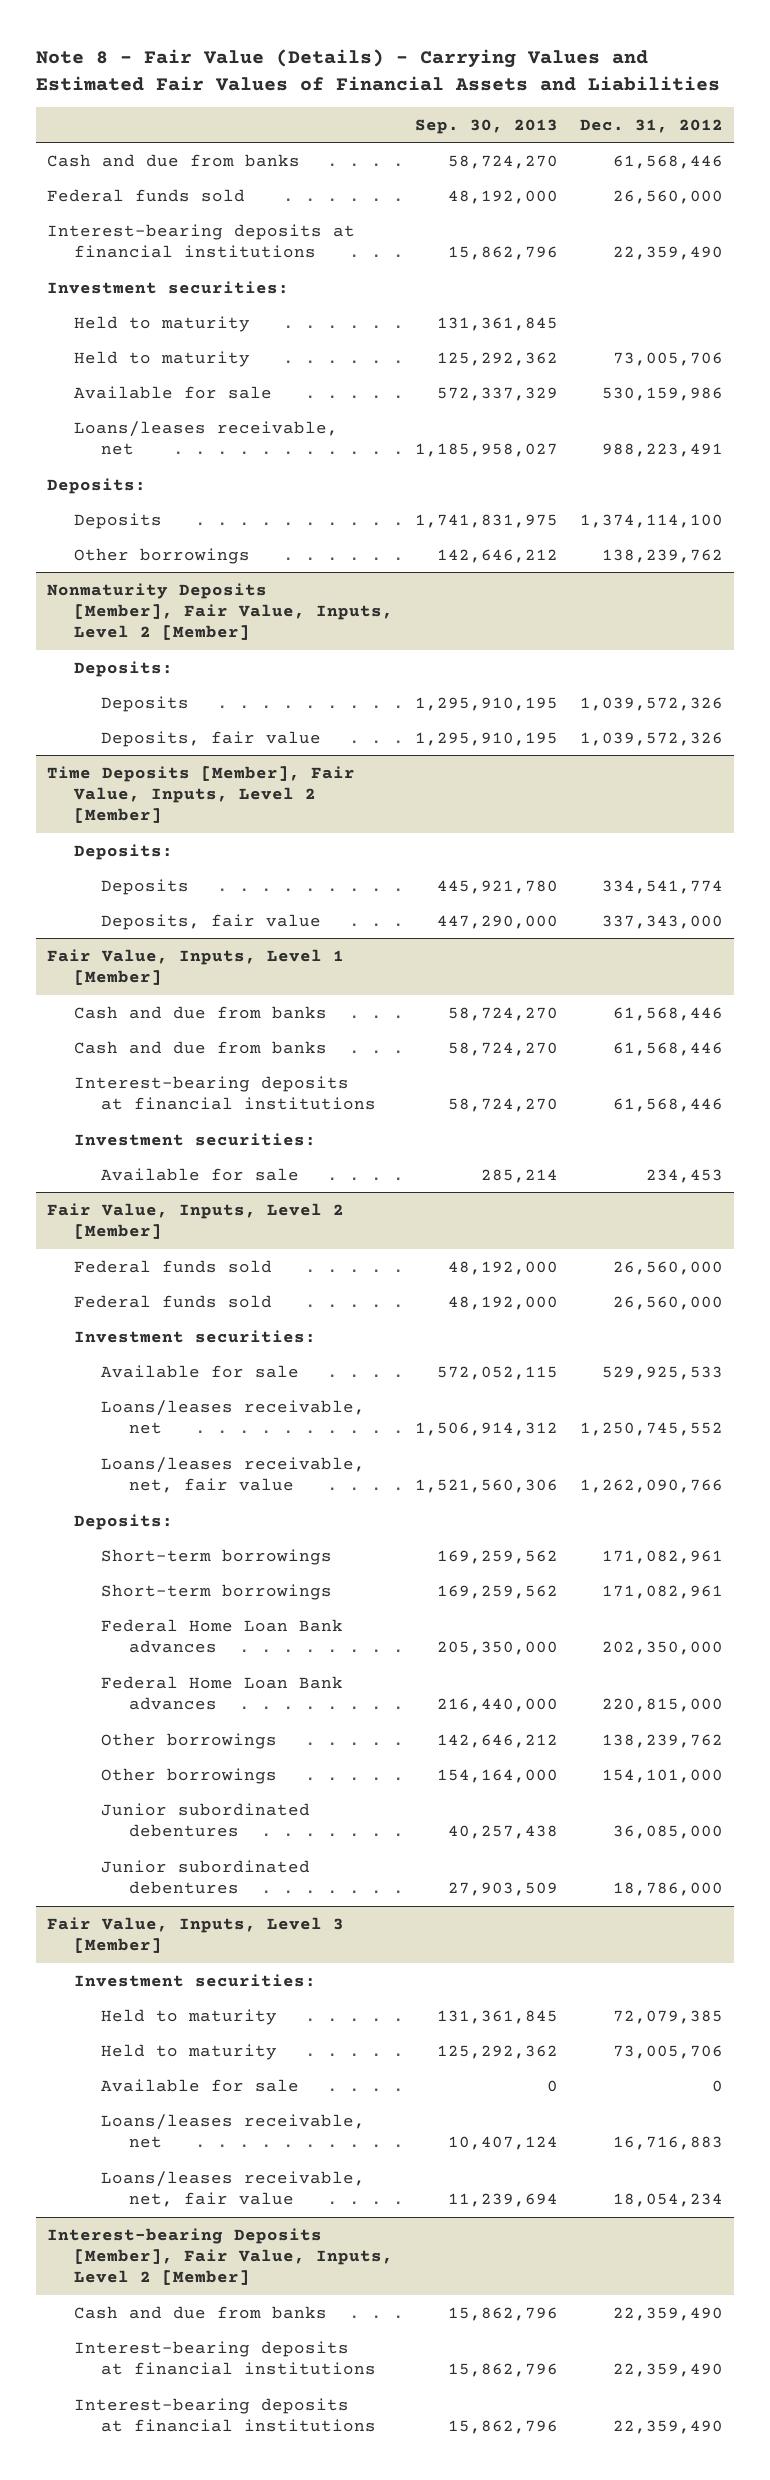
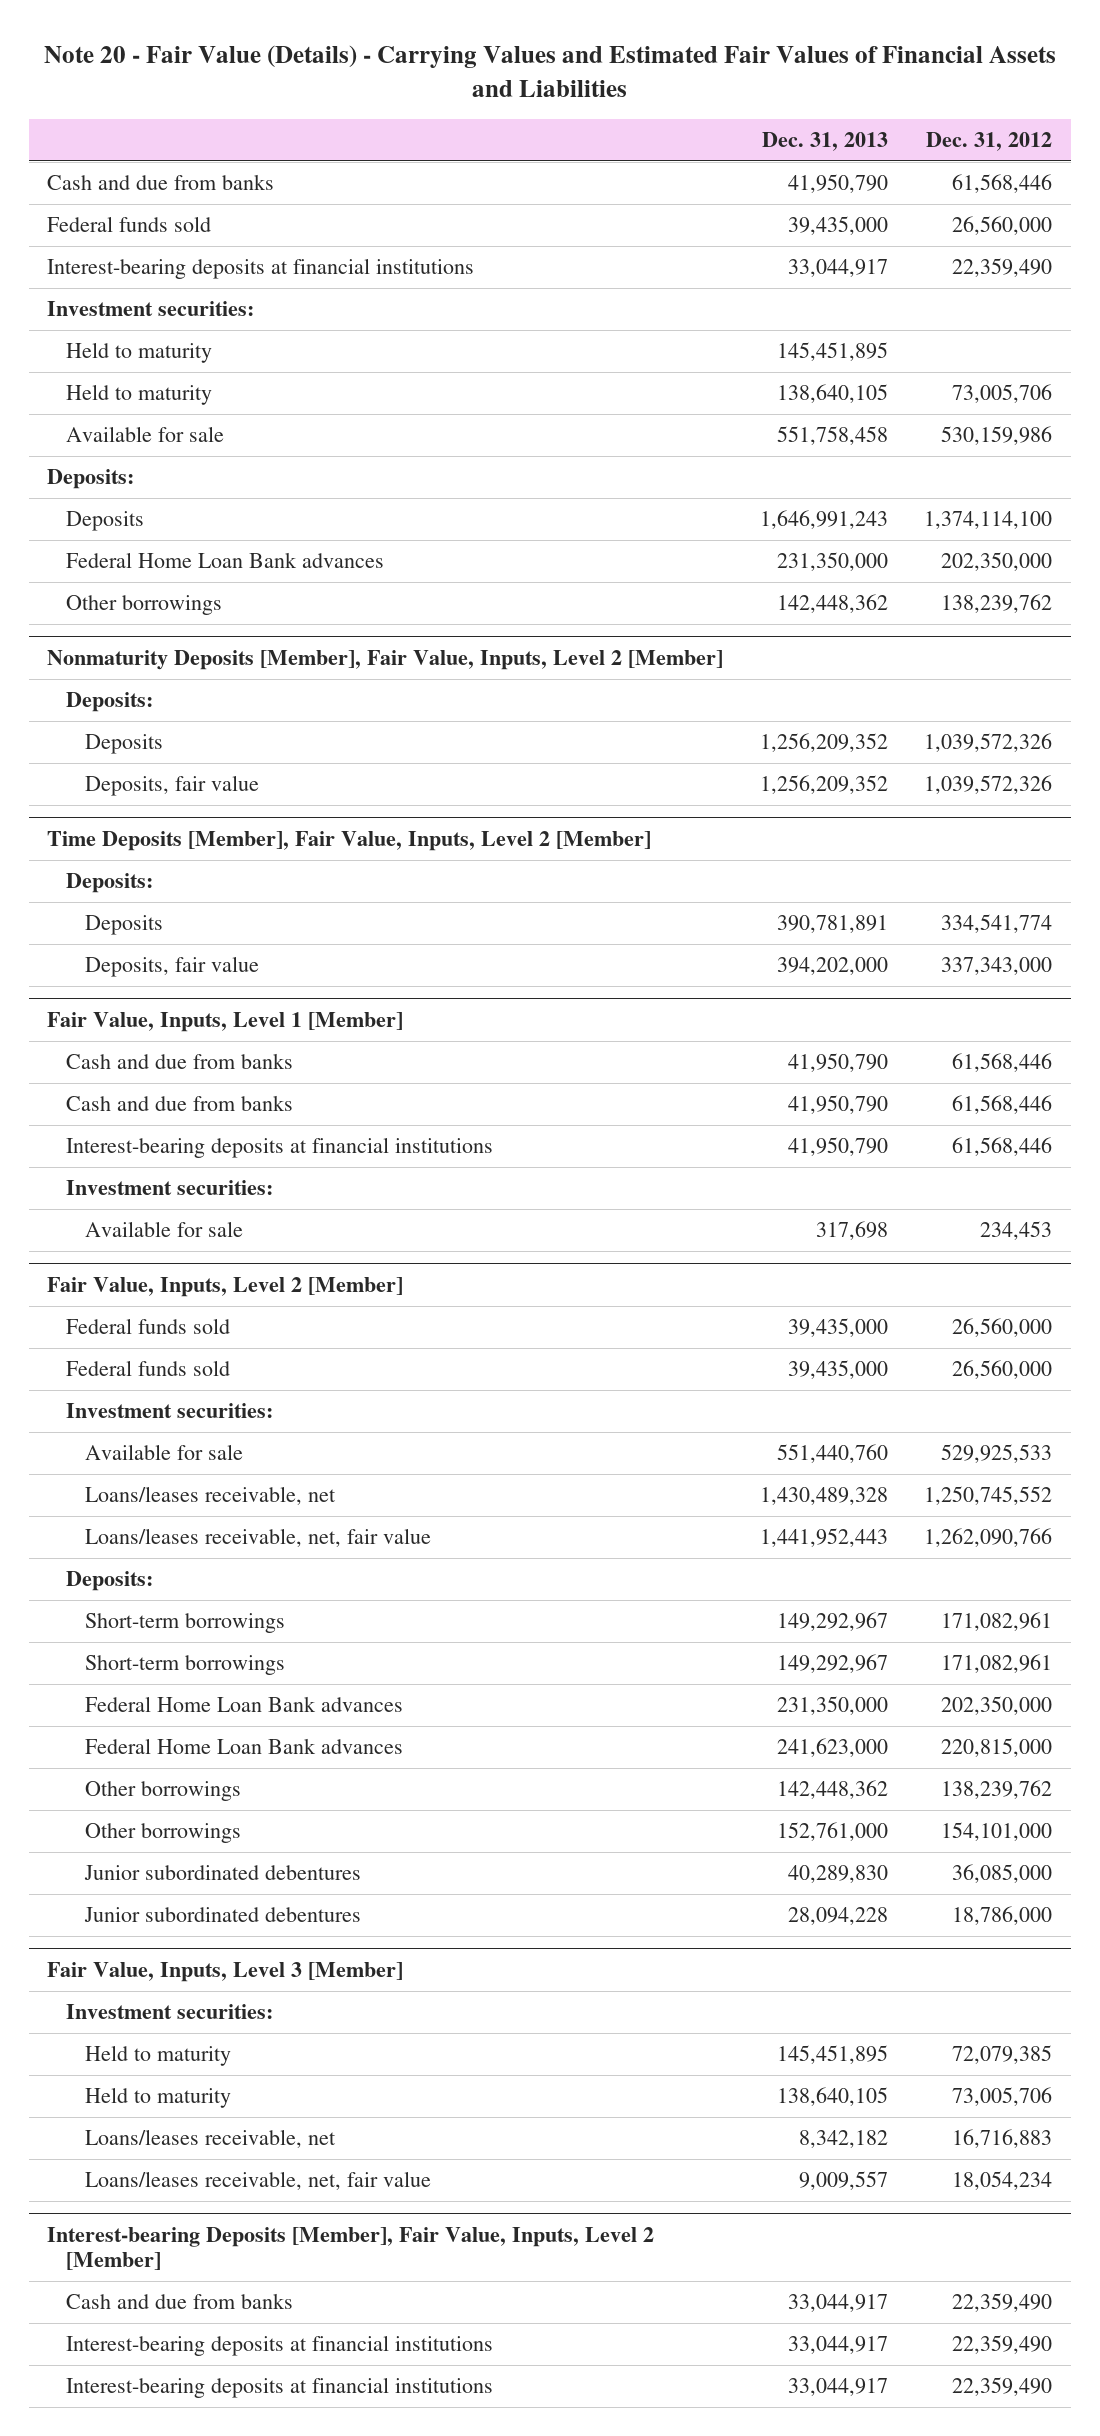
[35,48,720,91] Note 8 - Fair Value (Details) - Carrying Values and Estimated Fair Values of Financial Assets and Liabilities -> [43,44,1056,97] Note 20 - Fair Value (Details) - Carrying Values and Estimated Fair Values of Financial Assets and Liabilities
[415,118,559,134] Sep. 30, 2013 -> none
none -> [761,131,888,151] Dec. 31, 2013
[73,420,338,456] Loans/leases receivable, net -> none
none -> [65,552,384,569] Federal Home Loan Bank advances
[101,2078,300,2092] Available for sale -> none

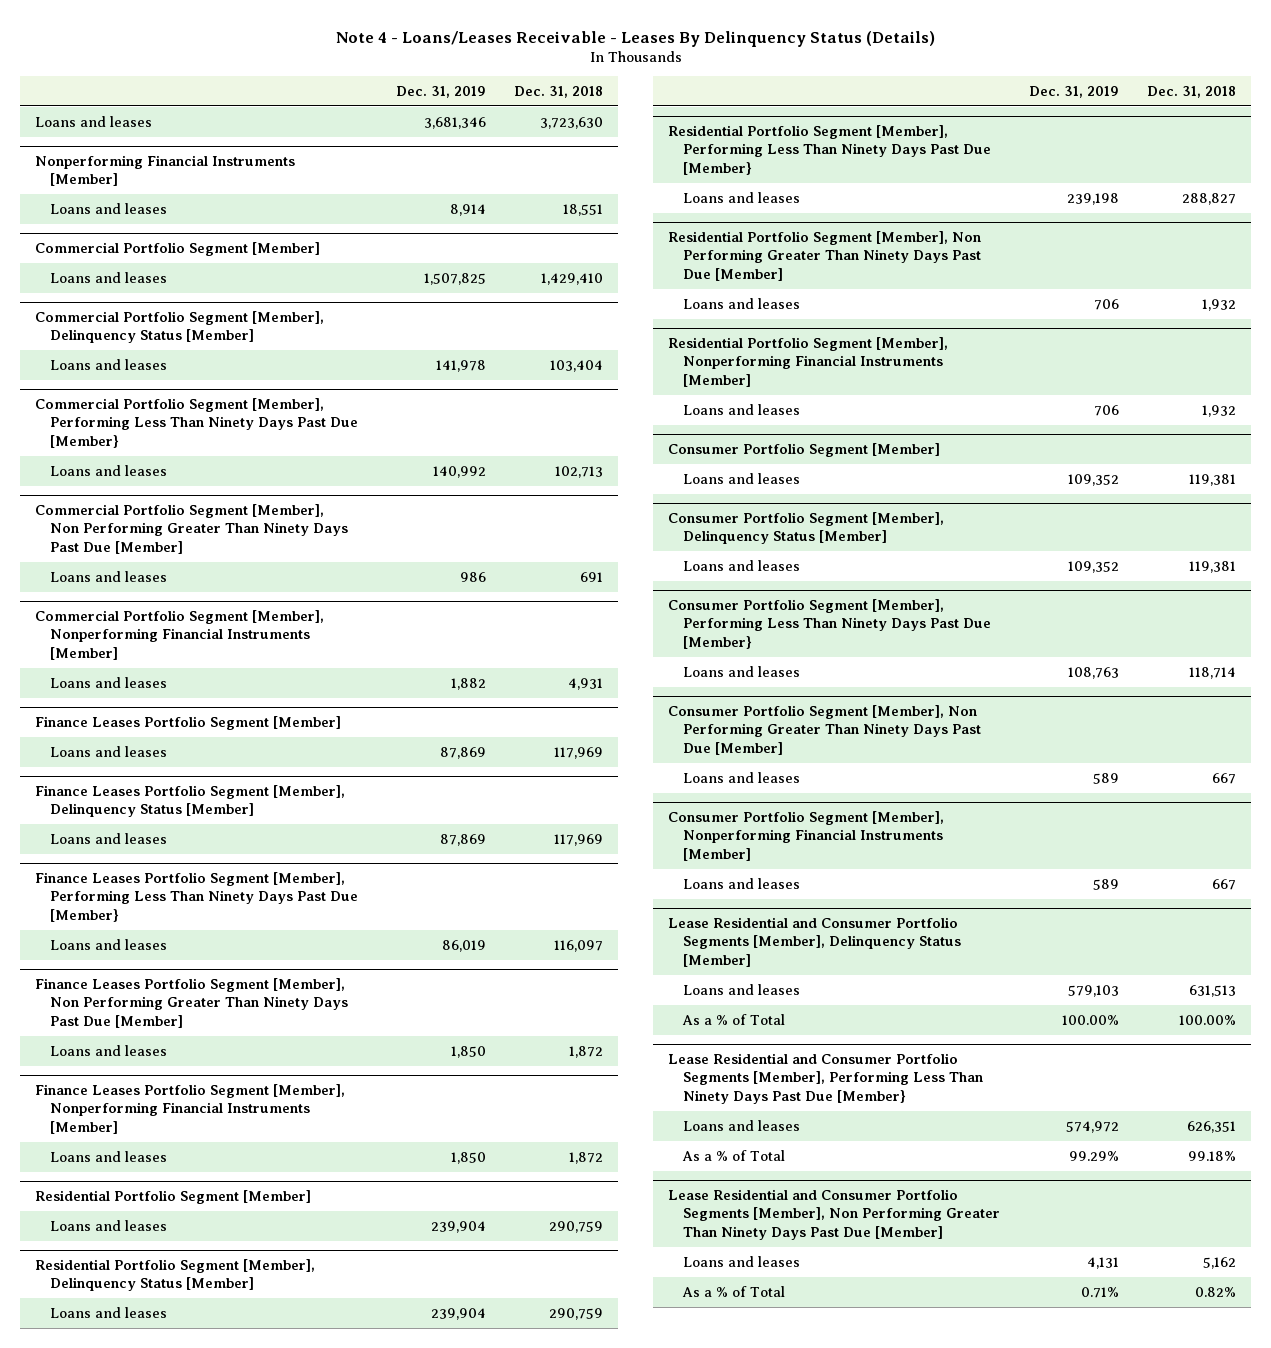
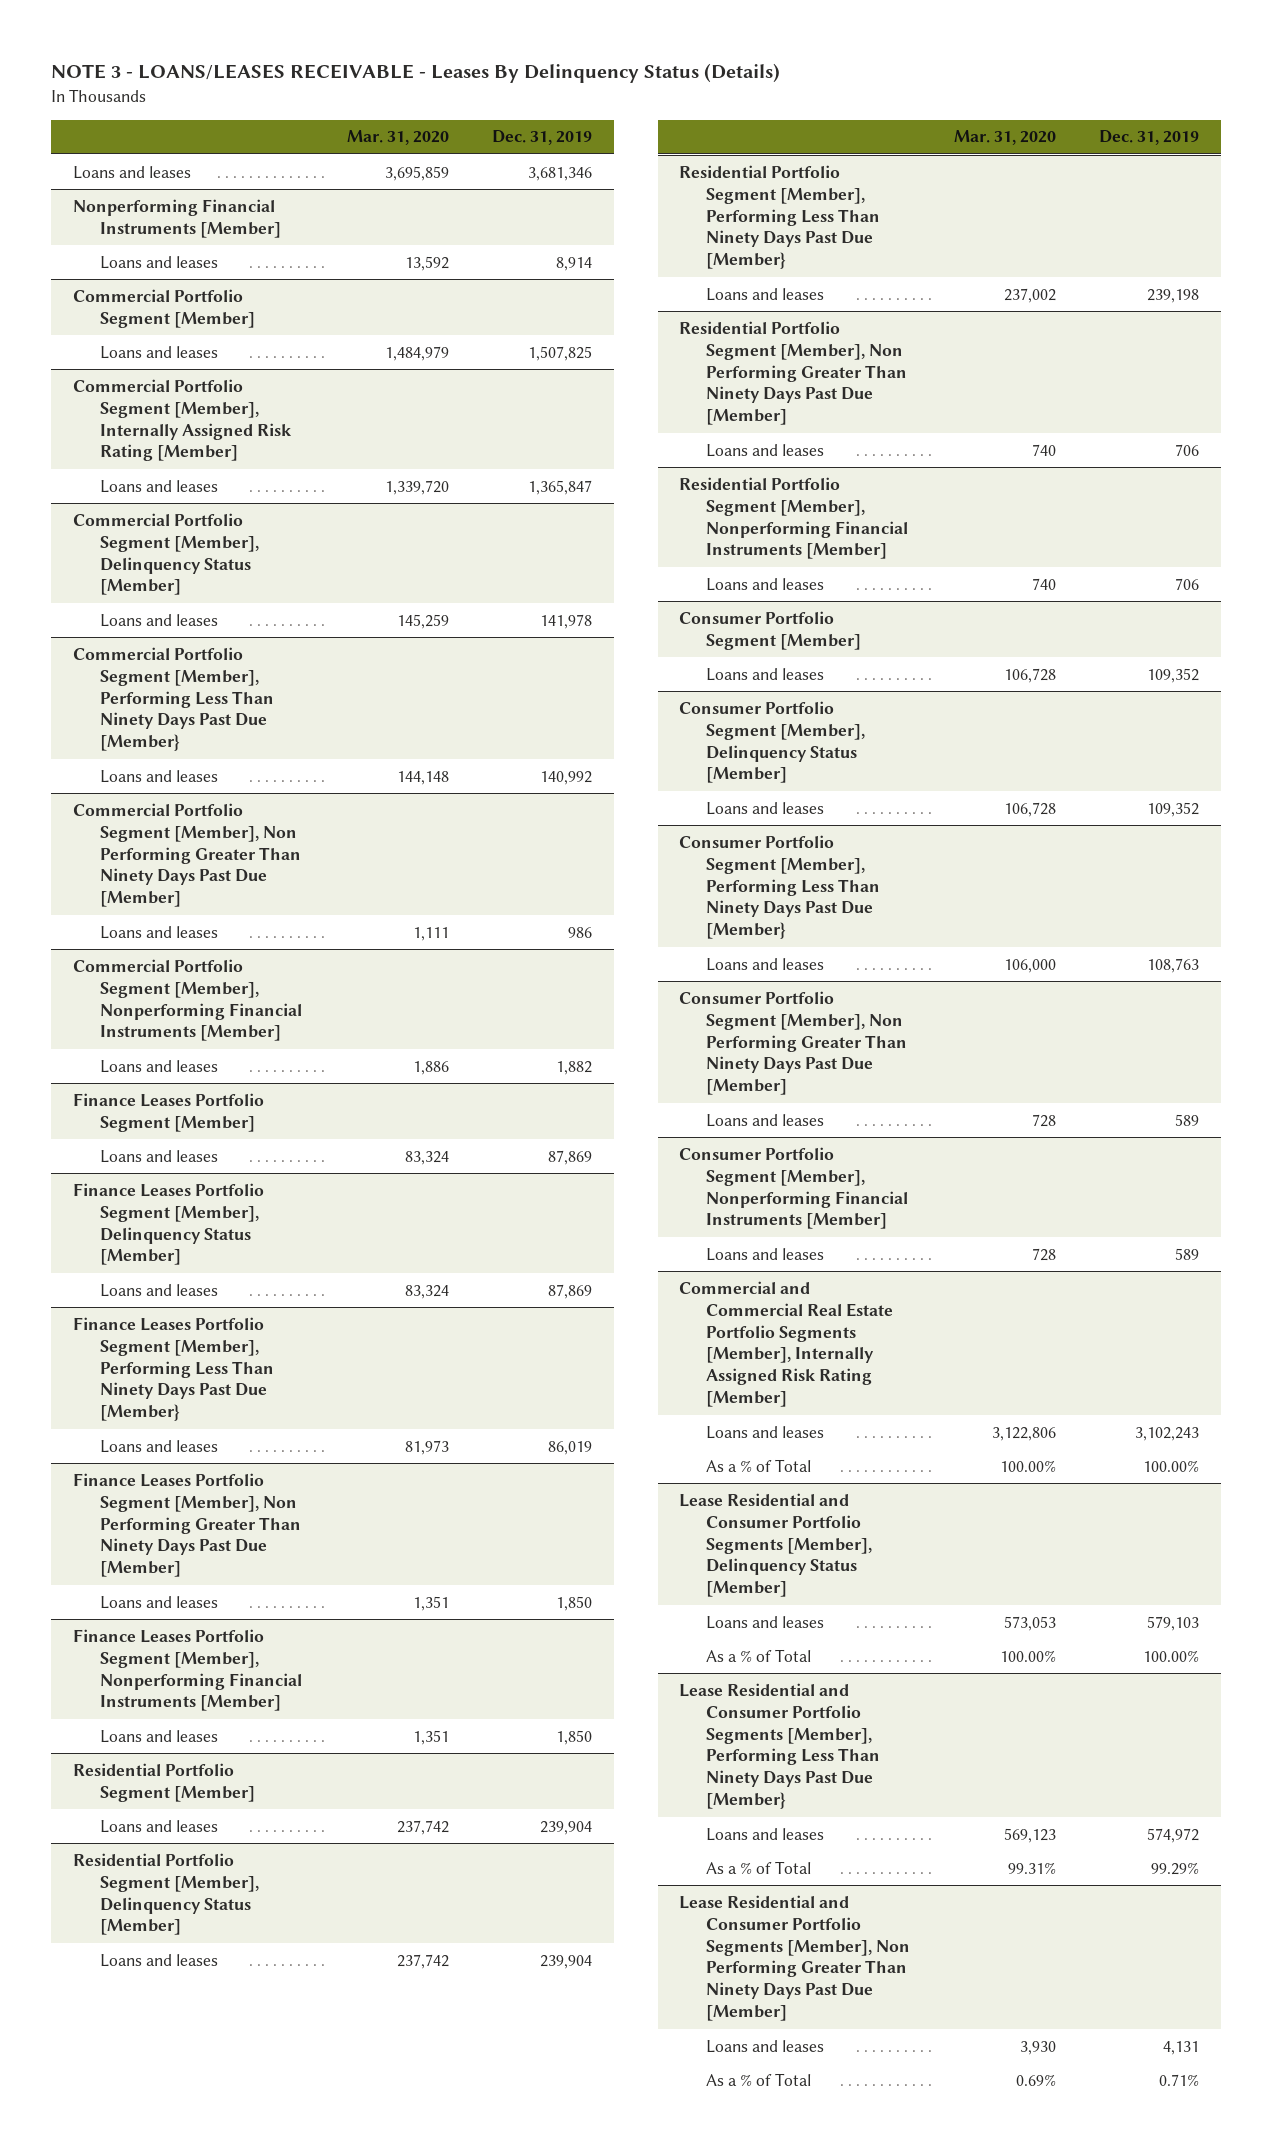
[335,30,935,47] Note 4 - Loans/Leases Receivable - Leases By Delinquency Status (Details) -> [51,63,781,84] NOTE 3 - LOANS/LEASES RECEIVABLE - Leases By Delinquency Status (Details)
[514,85,604,98] Dec. 31, 2018 -> none
none -> [346,130,449,146] Mar. 31, 2020
none -> [72,378,292,462] Commercial Portfolio Segment [Member], Internally Assigned Risk Rating [Member]
none -> [99,479,218,493] Loans and leases
none -> [679,1280,894,1408] Commercial and Commercial Real Estate Portfolio Segments [Member], Internally Assigned Risk Rating [Member]
none -> [706,1425,825,1439] Loans and leases
none -> [706,1458,812,1472] As a % of Total

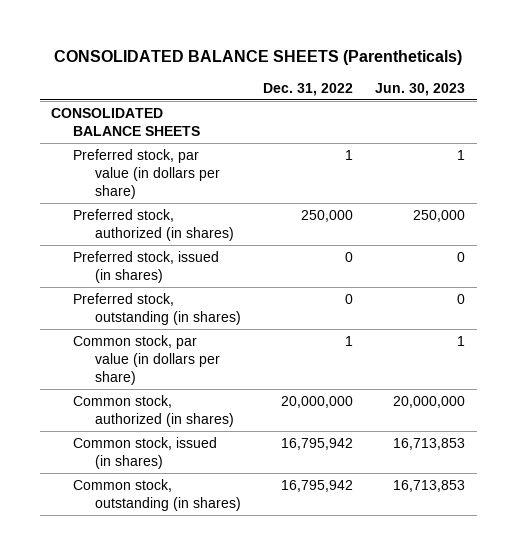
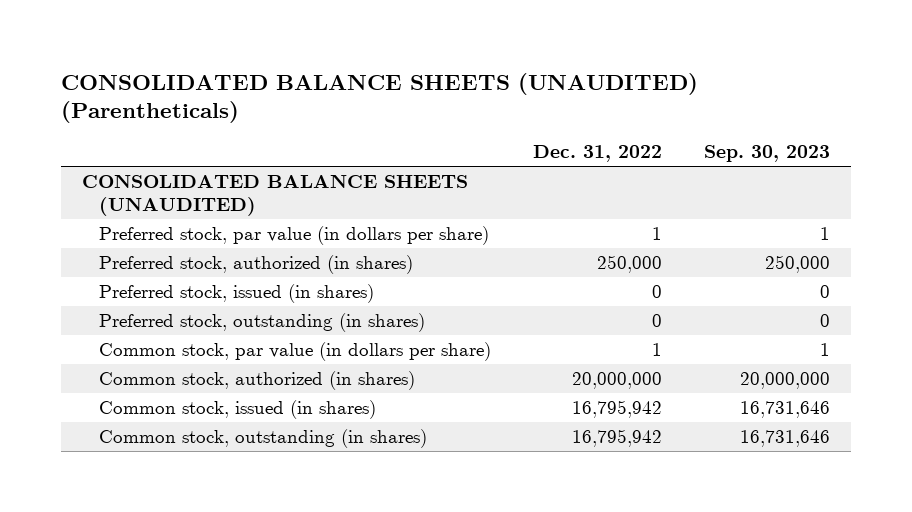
[54,50,463,66] CONSOLIDATED BALANCE SHEETS (Parentheticals) -> [60,72,698,124] CONSOLIDATED BALANCE SHEETS (UNAUDITED) (Parentheticals)
[375,82,466,96] Jun. 30, 2023 -> none
none -> [704,144,831,162] Sep. 30, 2023
[51,107,201,136] CONSOLIDATED BALANCE SHEETS -> [81,174,468,217] CONSOLIDATED BALANCE SHEETS (UNAUDITED)

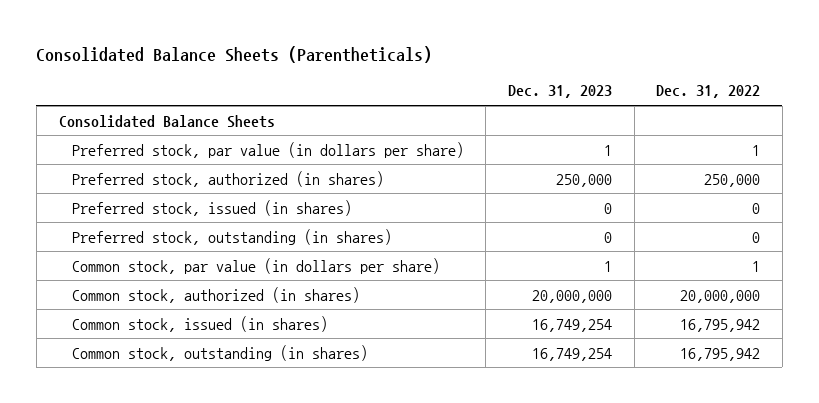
[60,72,698,124] CONSOLIDATED BALANCE SHEETS (UNAUDITED) (Parentheticals) -> [36,46,433,64] Consolidated Balance Sheets (Parentheticals)
[704,144,831,162] Sep. 30, 2023 -> none
none -> [507,85,612,99] Dec. 31, 2023
[81,174,468,217] CONSOLIDATED BALANCE SHEETS (UNAUDITED) -> [58,114,275,128] Consolidated Balance Sheets

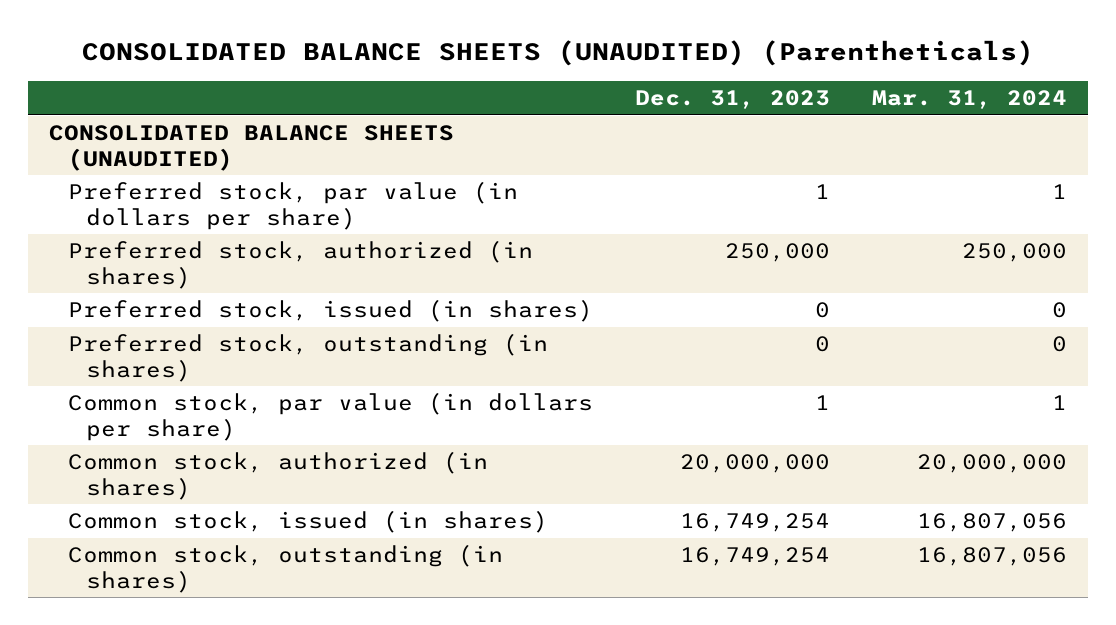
[36,46,433,64] Consolidated Balance Sheets (Parentheticals) -> [82,40,1035,67] CONSOLIDATED BALANCE SHEETS (UNAUDITED) (Parentheticals)
[656,85,761,99] Dec. 31, 2022 -> none
none -> [872,90,1068,110] Mar. 31, 2024
[58,114,275,128] Consolidated Balance Sheets -> [49,125,455,171] CONSOLIDATED BALANCE SHEETS (UNAUDITED)

